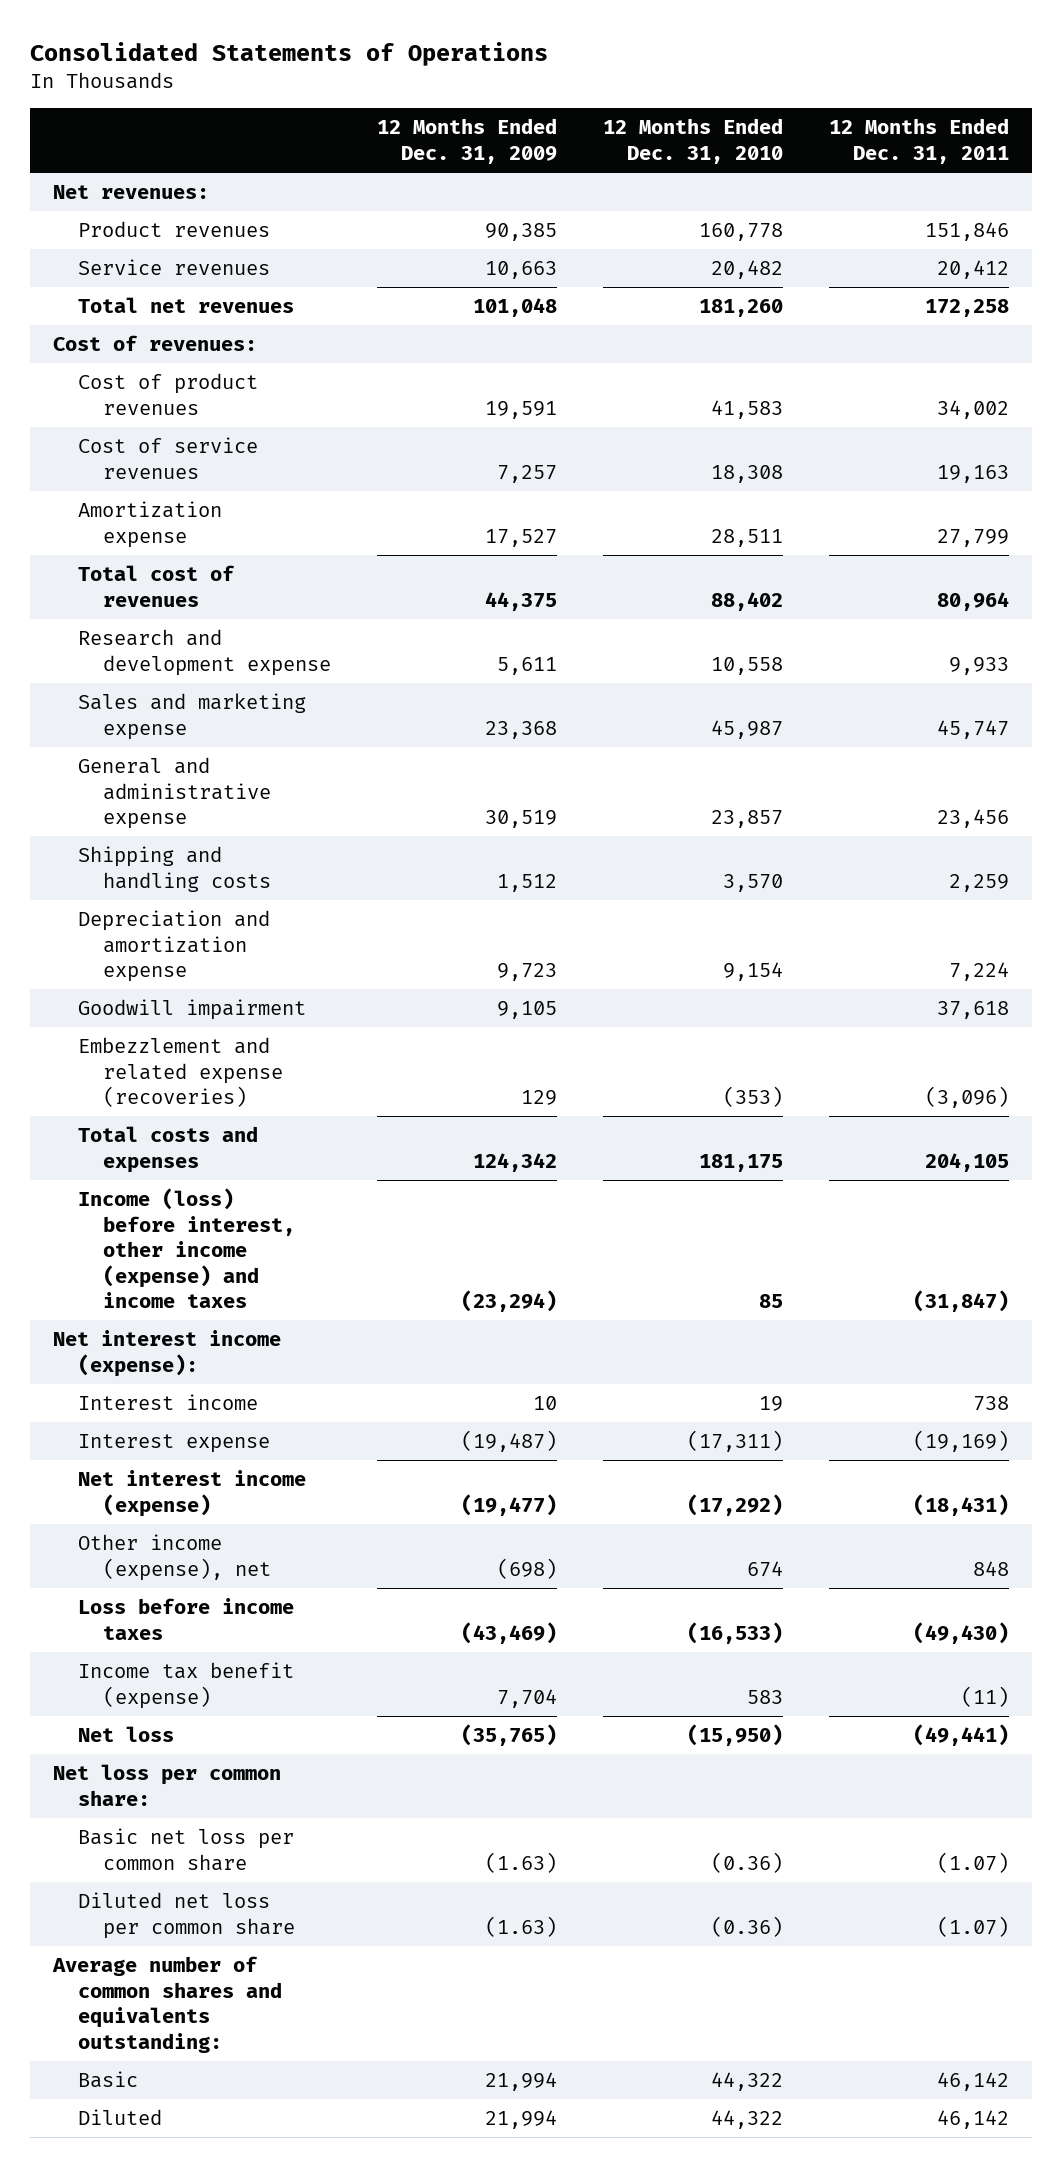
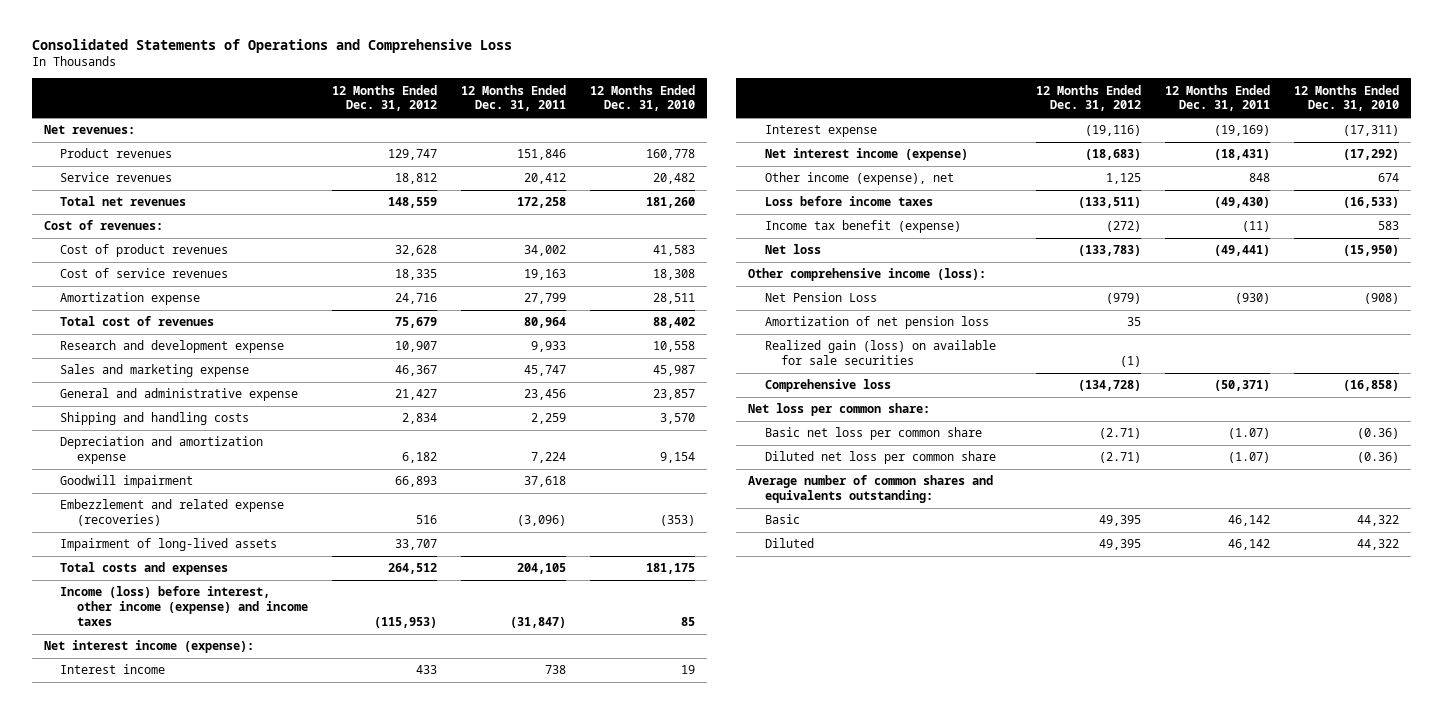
[30,42,549,67] Consolidated Statements of Operations -> [32,39,513,54] Consolidated Statements of Operations and Comprehensive Loss
[377,118,558,164] 12 Months Ended Dec. 31, 2009 -> none
none -> [331,84,437,112] 12 Months Ended Dec. 31, 2012
none -> [60,538,278,552] Impairment of long-lived assets
none -> [748,268,987,282] Other comprehensive income (loss):
none -> [764,292,877,303] Net Pension Loss
none -> [764,316,989,330] Amortization of net pension loss
none -> [764,340,996,366] Realized gain (loss) on available for sale securities
none -> [764,379,891,393] Comprehensive loss

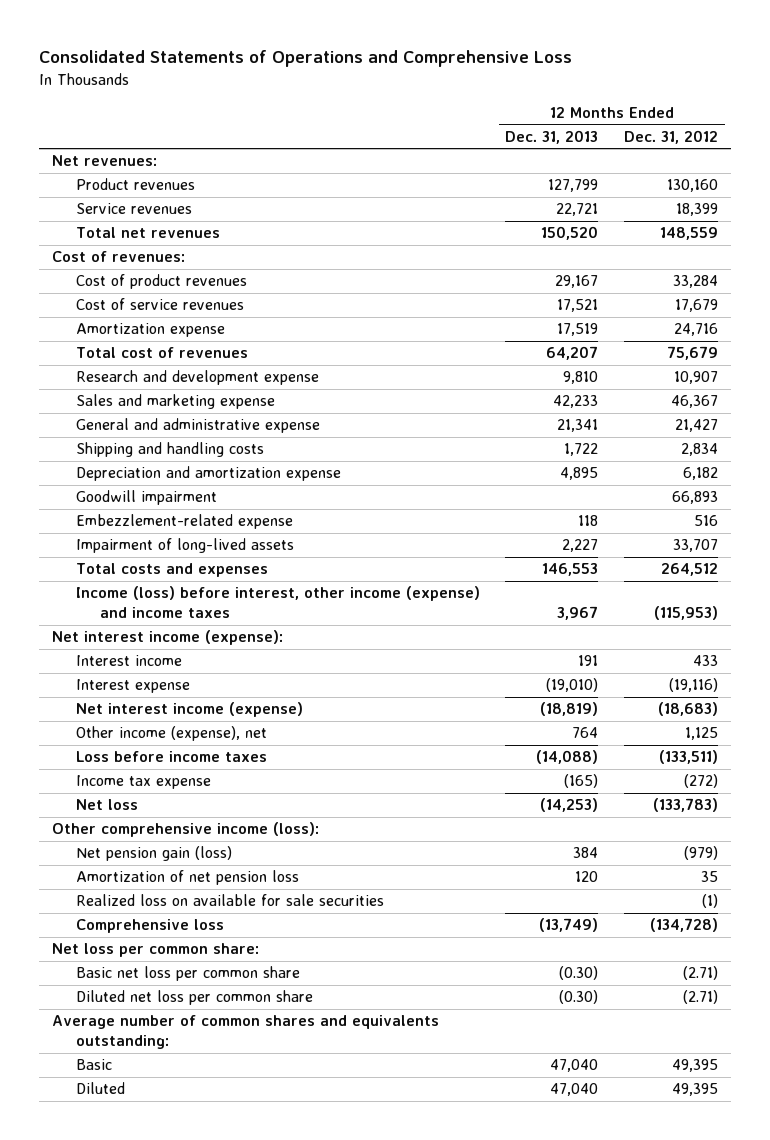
[460,84,566,112] 12 Months Ended Dec. 31, 2011 -> none
[589,84,695,112] 12 Months Ended Dec. 31, 2010 -> none
none -> [505,129,599,144] Dec. 31, 2013
[387,149,437,161] 129,747 -> [667,179,719,193] 130,160
[394,173,437,185] 18,812 -> [676,203,719,217] 18,399
[394,245,437,257] 32,628 -> [673,275,719,289] 33,284
[394,269,437,281] 18,335 -> [675,299,719,313] 17,679
[60,499,285,527] Embezzlement and related expense (recoveries) -> [75,514,293,530] Embezzlement-related expense
[764,220,961,234] Income tax benefit (expense) -> [75,775,211,790] Income tax expense
[764,292,877,303] Net Pension Loss -> [75,846,232,862] Net pension gain (loss)
[764,340,996,366] Realized gain (loss) on available for sale securities -> [75,894,384,907] Realized loss on available for sale securities

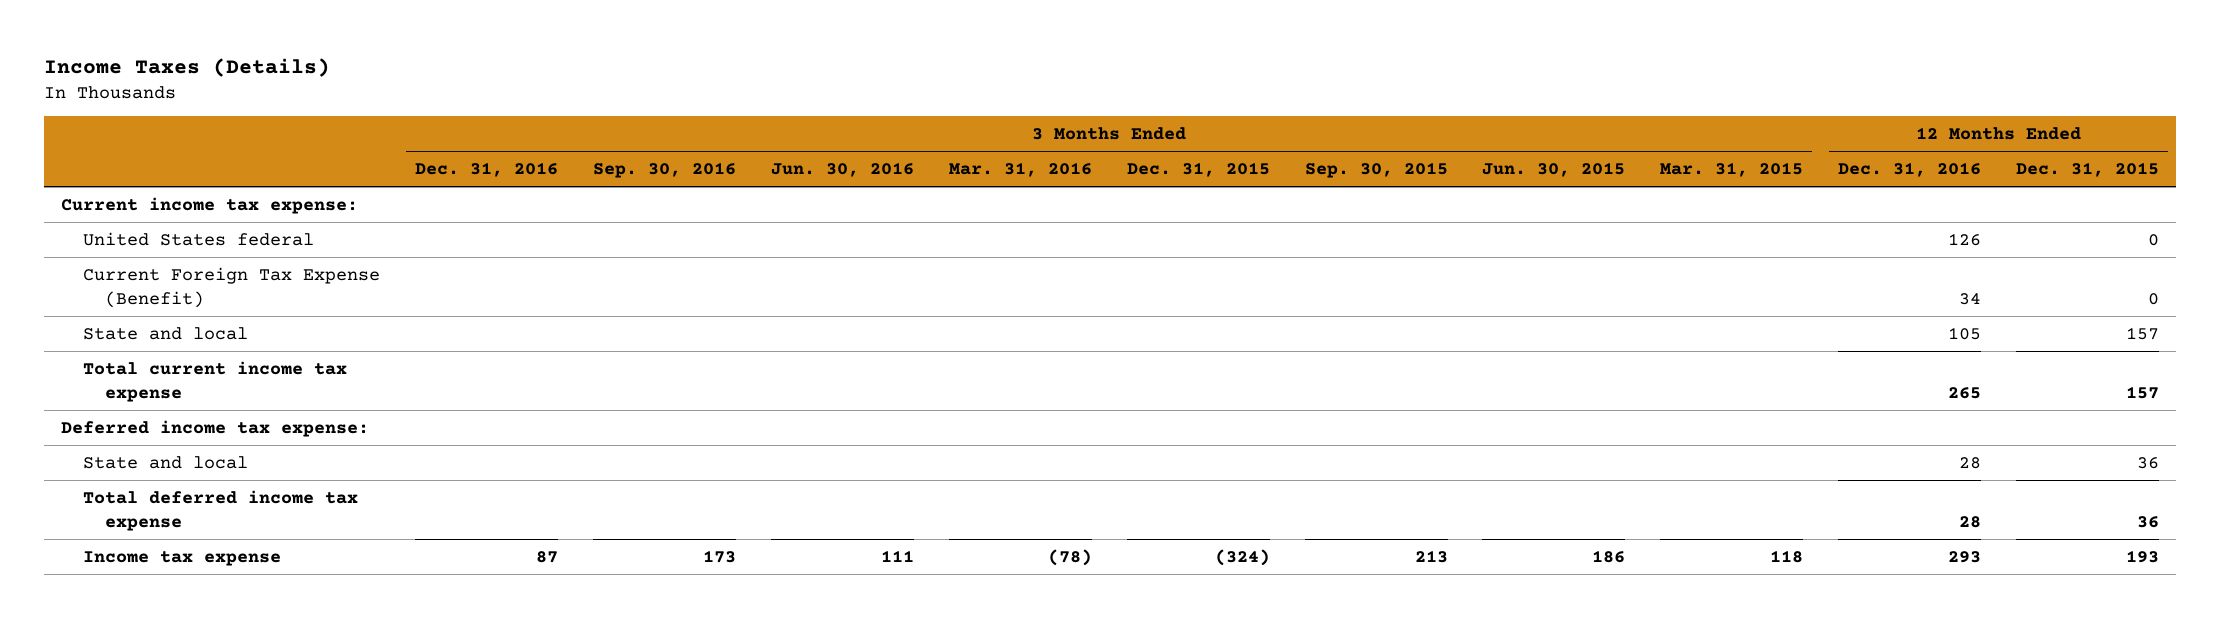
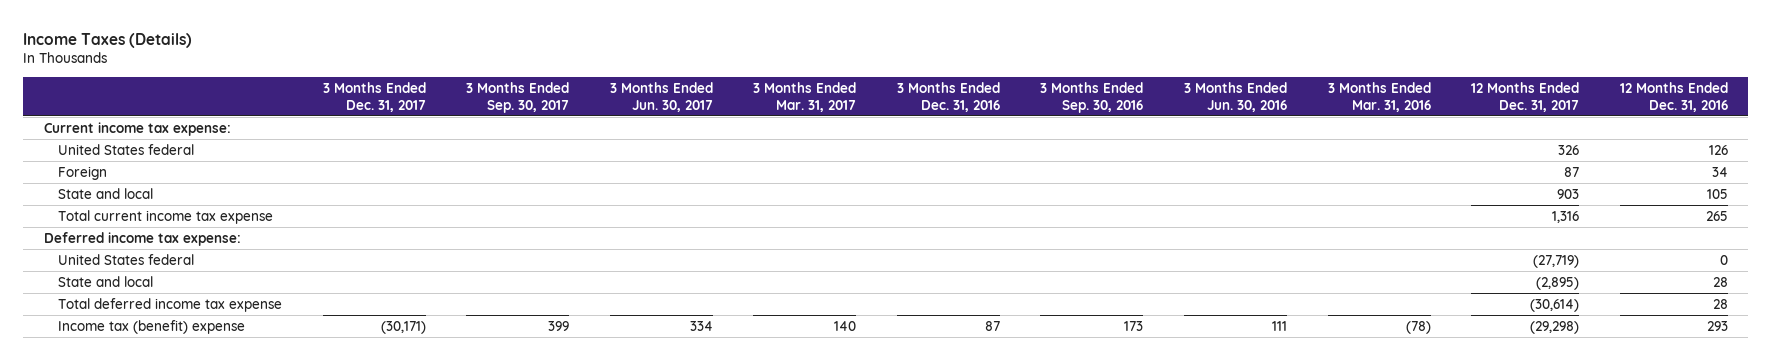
[1126,161,1270,177] Dec. 31, 2015 -> none
[1304,161,1448,178] Sep. 30, 2015 -> none
[1482,161,1626,177] Jun. 30, 2015 -> none
[1660,161,1804,177] Mar. 31, 2015 -> none
[2016,161,2160,177] Dec. 31, 2015 -> none
none -> [322,81,426,112] 3 Months Ended Dec. 31, 2017
none -> [466,81,570,113] 3 Months Ended Sep. 30, 2017
none -> [609,81,713,112] 3 Months Ended Jun. 30, 2017
none -> [753,81,857,112] 3 Months Ended Mar. 31, 2017
none -> [1471,81,1580,112] 12 Months Ended Dec. 31, 2017
[83,266,381,308] Current Foreign Tax Expense (Benefit) -> [57,166,107,181] Foreign
none -> [57,254,194,266] United States federal
[83,550,282,566] Income tax expense -> [57,320,245,335] Income tax (benefit) expense

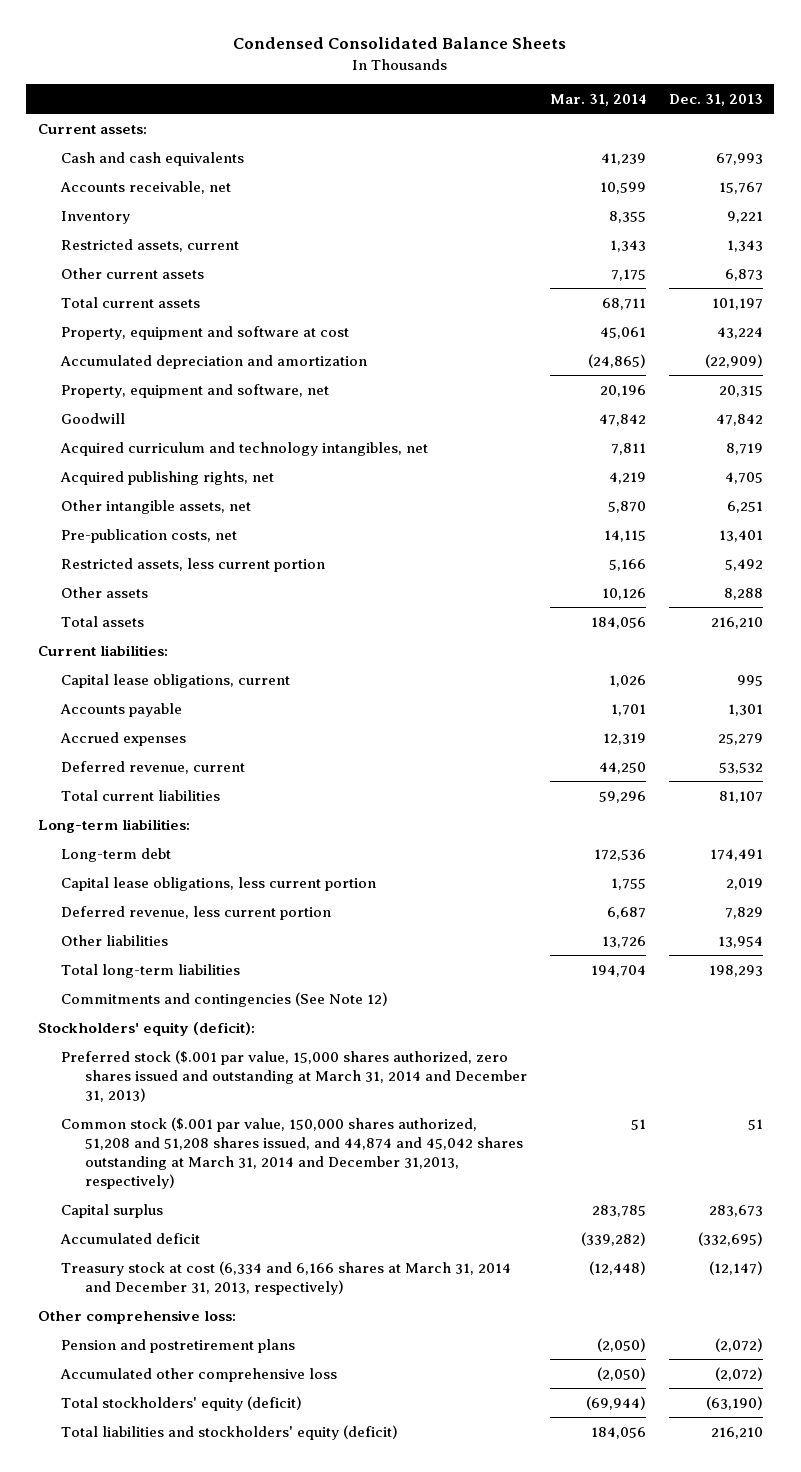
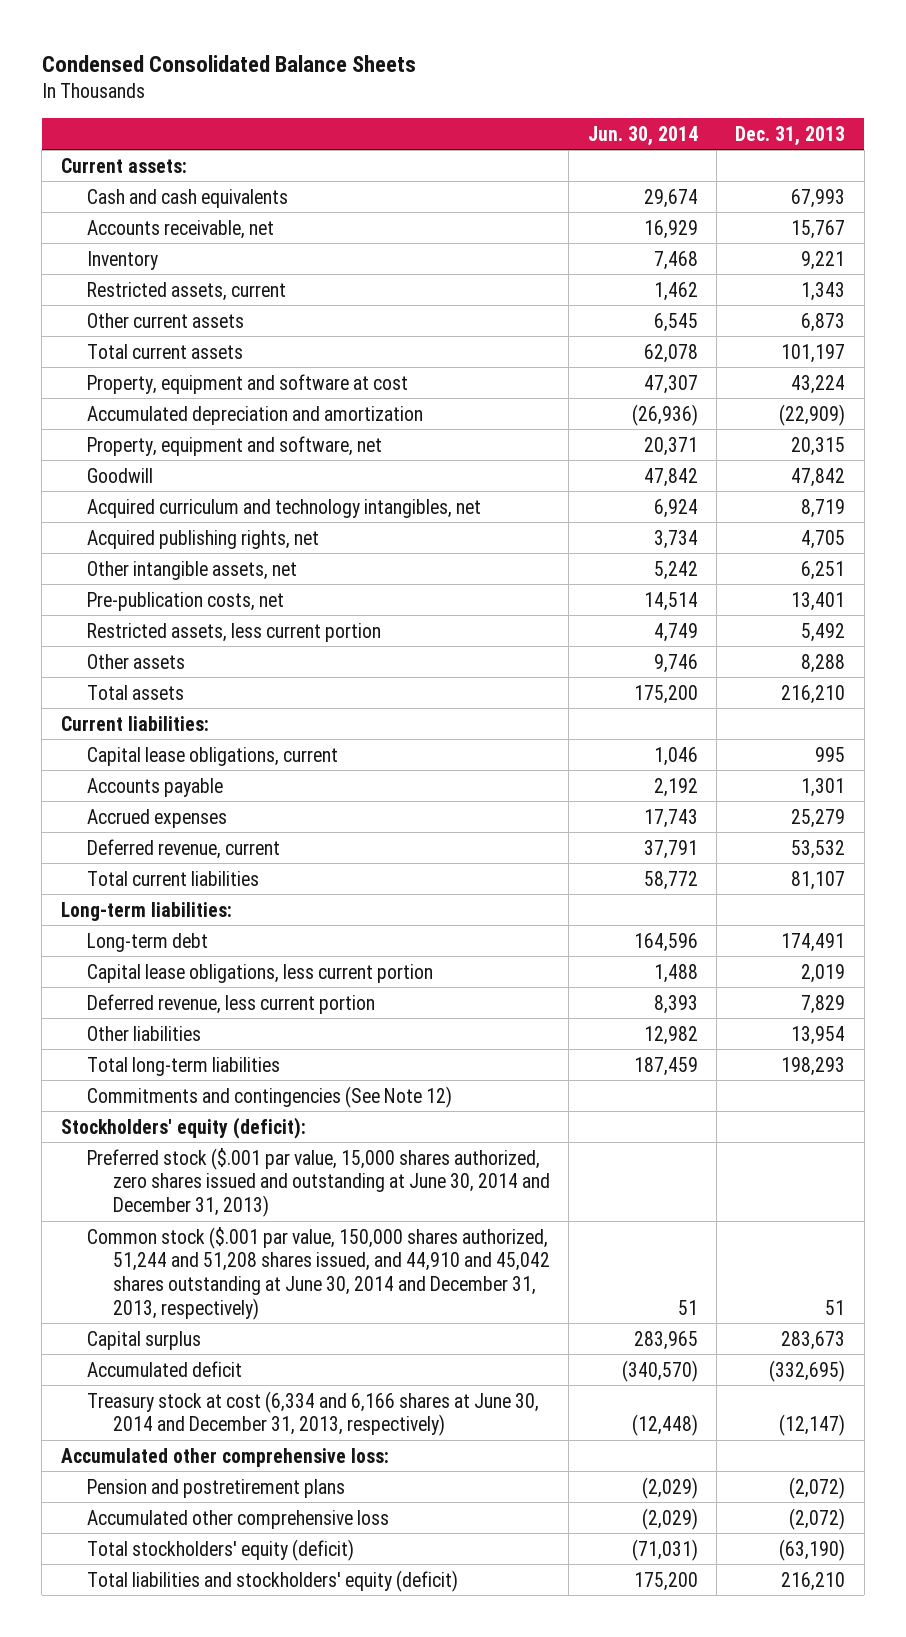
[549,94,646,107] Mar. 31, 2014 -> none
none -> [587,125,698,146] Jun. 30, 2014
[61,1049,528,1102] Preferred stock ($.001 par value, 15,000 shares authorized, zero shares issued and outstanding at March 31, 2014 and December 31, 2013) -> [86,1147,550,1217] Preferred stock ($.001 par value, 15,000 shares authorized, zero shares issued and outstanding at June 30, 2014 and December 31, 2013)
[61,1116,524,1189] Common stock ($.001 par value, 150,000 shares authorized, 51,208 and 51,208 shares issued, and 44,874 and 45,042 shares outstanding at March 31, 2014 and December 31,2013, respectively) -> [86,1226,550,1320] Common stock ($.001 par value, 150,000 shares authorized, 51,244 and 51,208 shares issued, and 44,910 and 45,042 shares outstanding at June 30, 2014 and December 31, 2013, respectively)
[61,1260,512,1295] Treasury stock at cost (6,334 and 6,166 shares at March 31, 2014 and December 31, 2013, respectively) -> [86,1390,539,1437] Treasury stock at cost (6,334 and 6,166 shares at June 30, 2014 and December 31, 2013, respectively)
[37,1309,236,1324] Other comprehensive loss: -> [60,1447,389,1467] Accumulated other comprehensive loss:

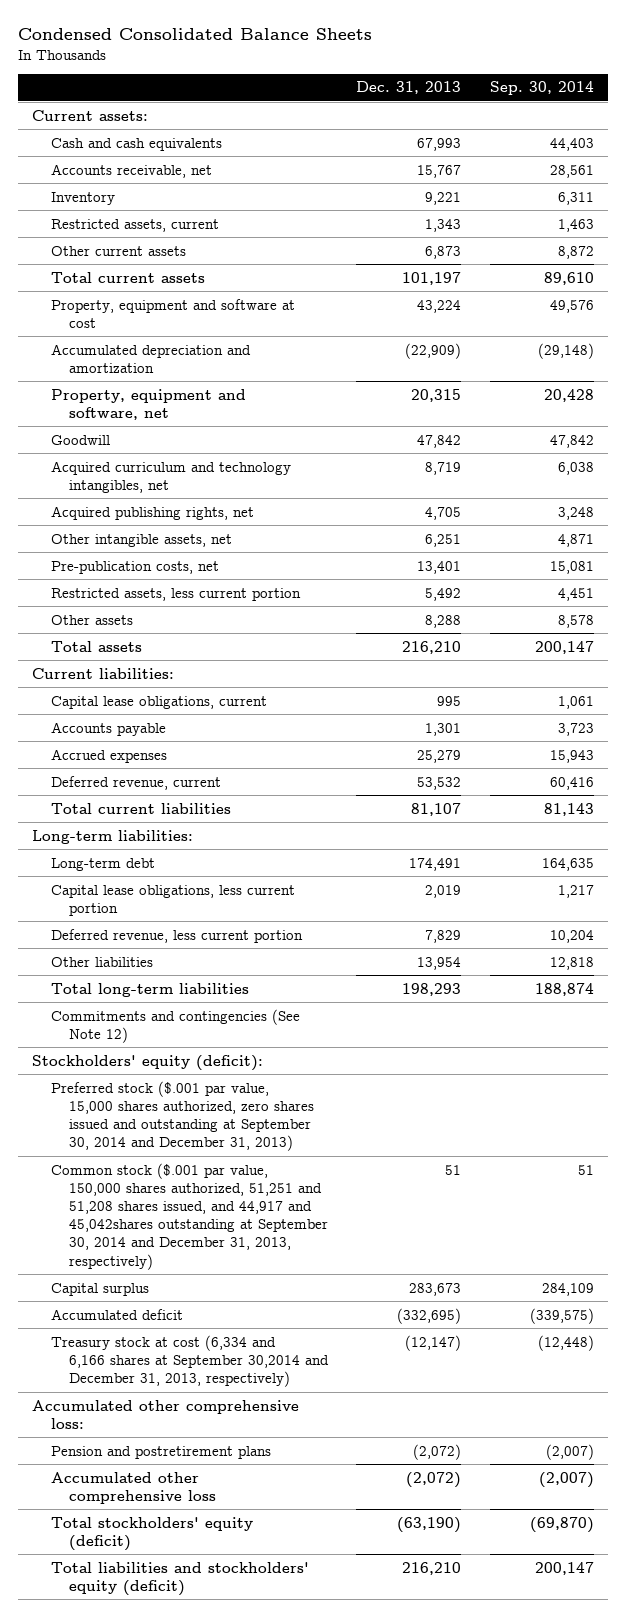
[587,125,698,146] Jun. 30, 2014 -> none
none -> [489,81,594,96] Sep. 30, 2014
[86,1147,550,1217] Preferred stock ($.001 par value, 15,000 shares authorized, zero shares issued and outstanding at June 30, 2014 and December 31, 2013) -> [50,1080,314,1152] Preferred stock ($.001 par value, 15,000 shares authorized, zero shares issued and outstanding at September 30, 2014 and December 31, 2013)
[86,1226,550,1320] Common stock ($.001 par value, 150,000 shares authorized, 51,244 and 51,208 shares issued, and 44,910 and 45,042 shares outstanding at June 30, 2014 and December 31, 2013, respectively) -> [50,1162,328,1270] Common stock ($.001 par value, 150,000 shares authorized, 51,251 and 51,208 shares issued, and 44,917 and 45,042shares outstanding at September 30, 2014 and December 31, 2013, respectively)
[86,1390,539,1437] Treasury stock at cost (6,334 and 6,166 shares at June 30, 2014 and December 31, 2013, respectively) -> [50,1334,329,1387] Treasury stock at cost (6,334 and 6,166 shares at September 30,2014 and December 31, 2013, respectively)

